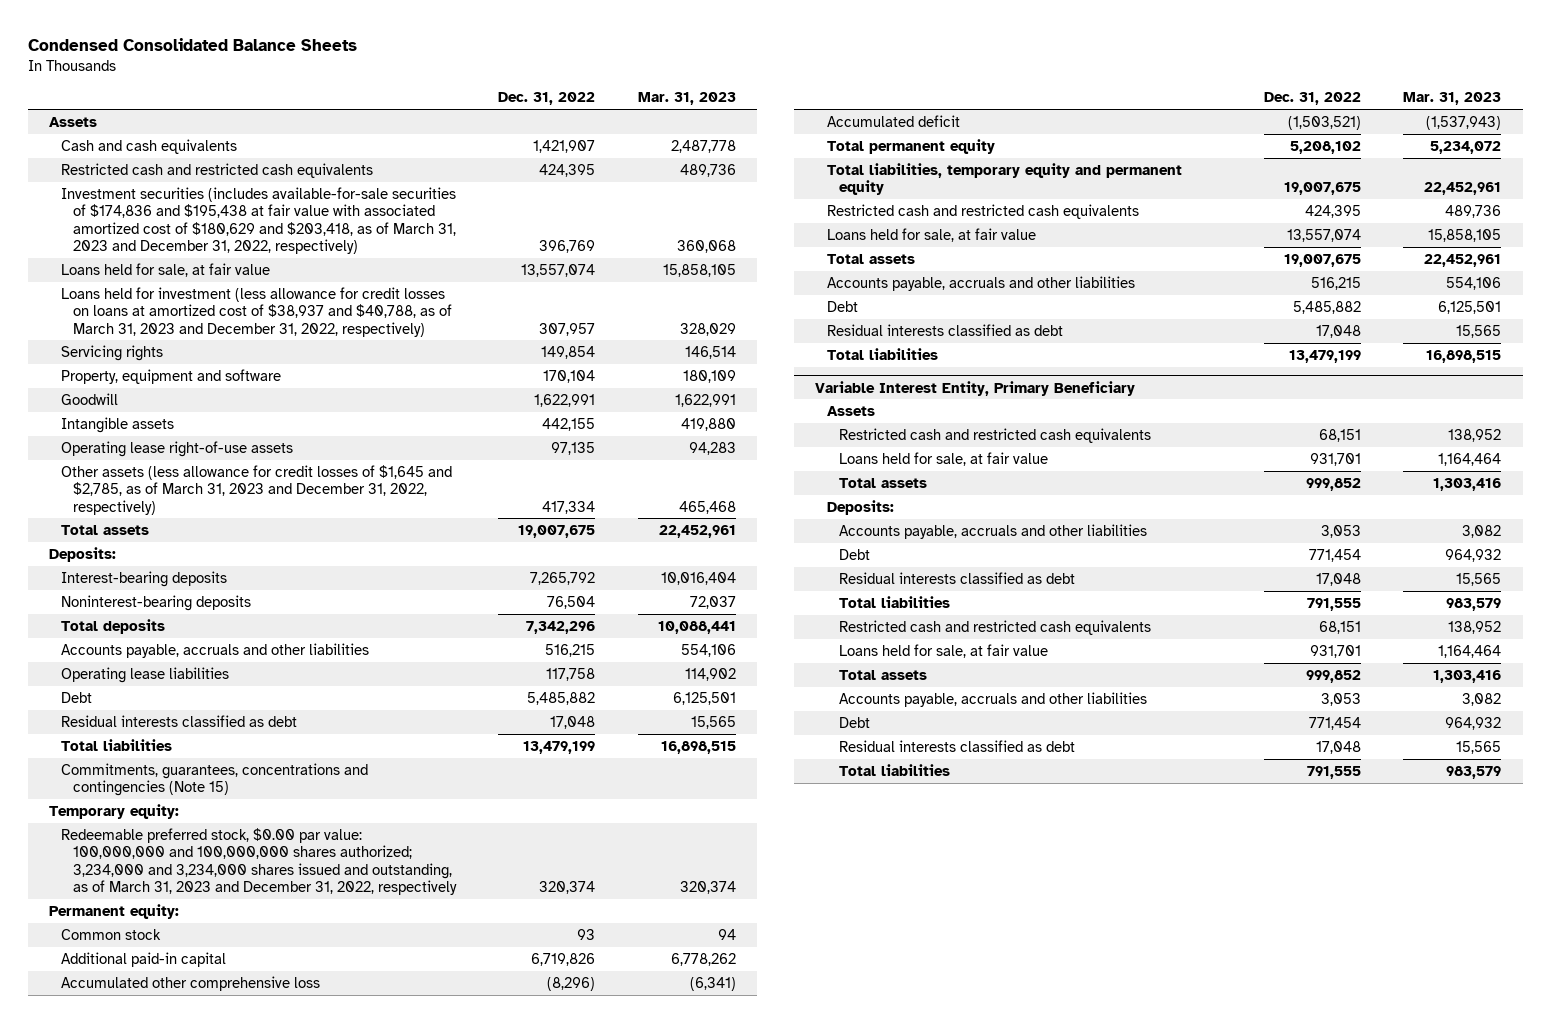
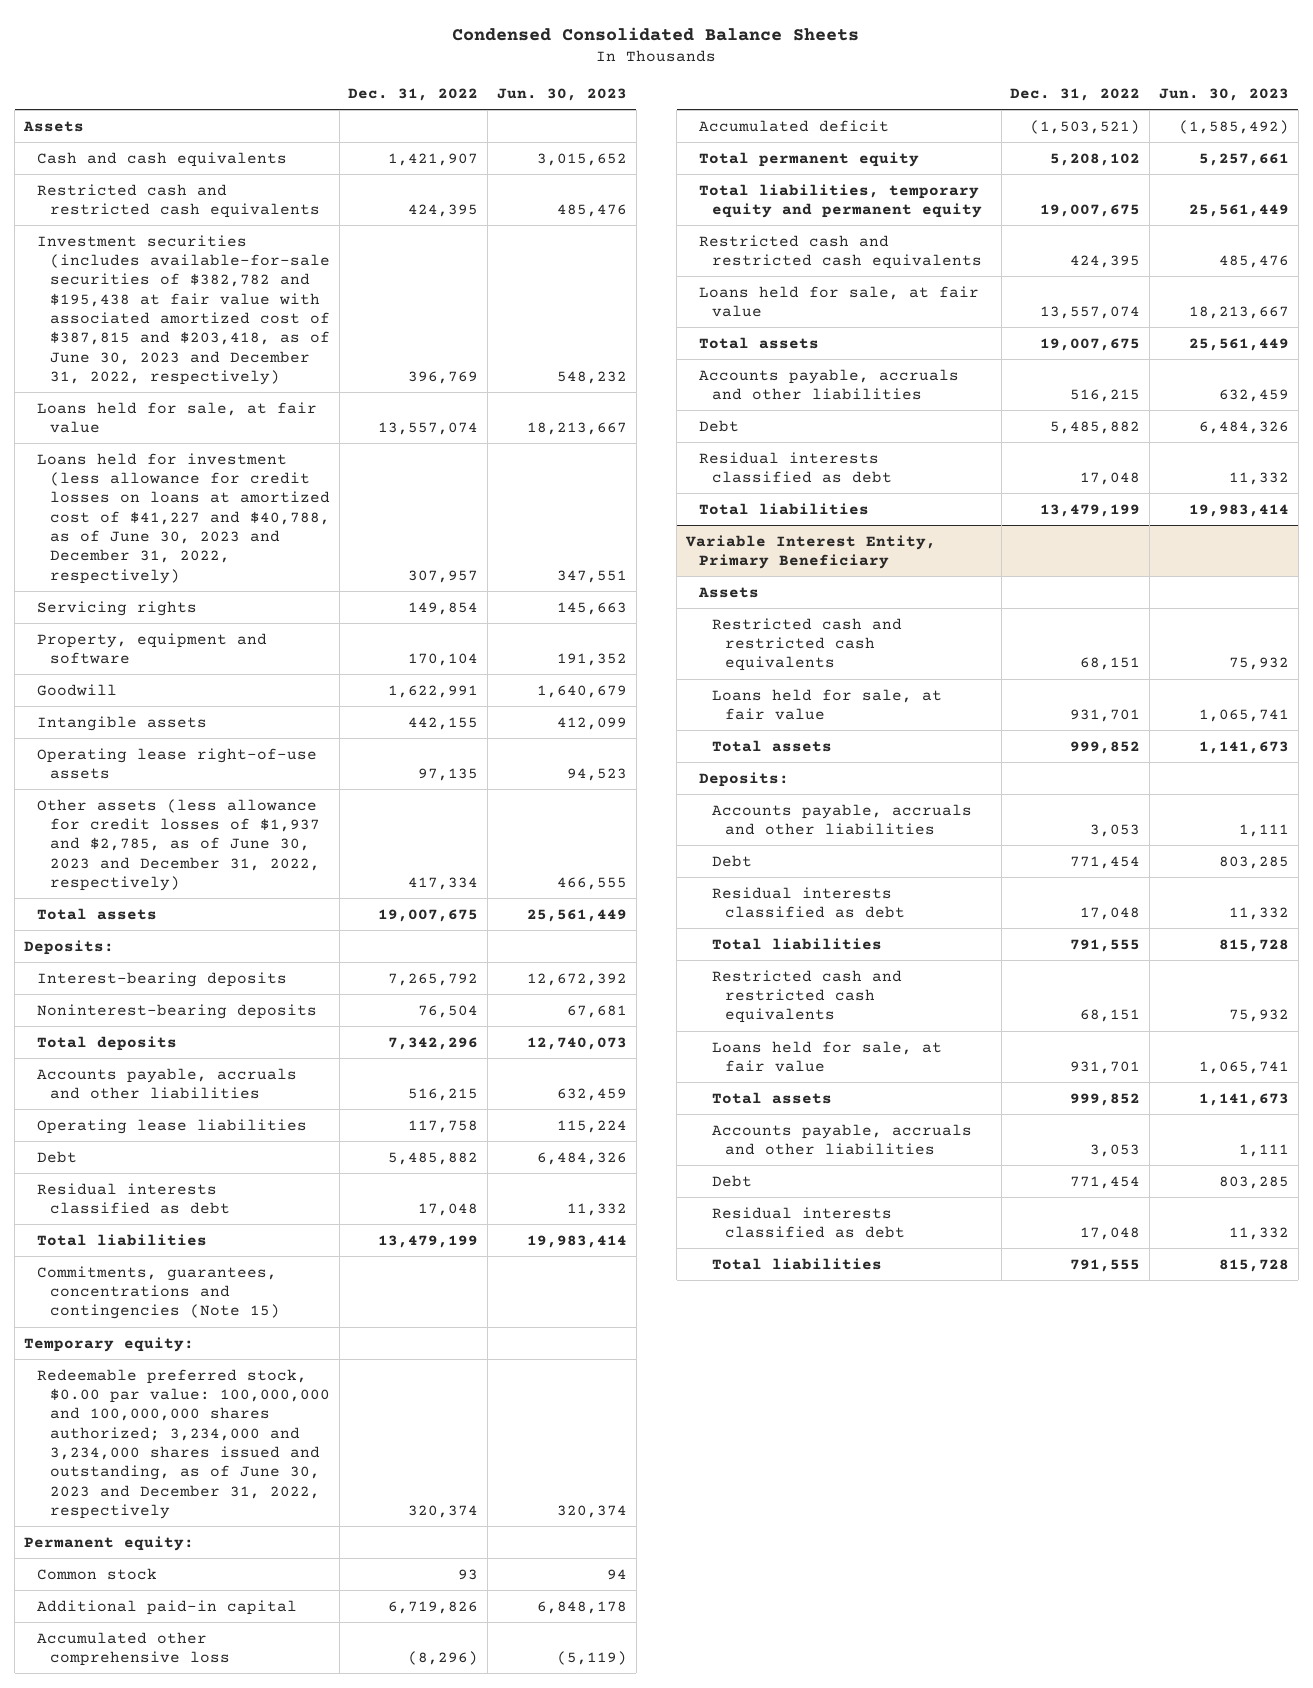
[637,92,736,106] Mar. 31, 2023 -> none
none -> [497,87,628,101] Jun. 30, 2023
[60,186,456,255] Investment securities (includes available-for-sale securities of $174,836 and $195,438 at fair value with associated amortized cost of $180,629 and $203,418, as of March 31, 2023 and December 31, 2022, respectively) -> [36,234,330,386] Investment securities (includes available-for-sale securities of $382,782 and $195,438 at fair value with associated amortized cost of $387,815 and $203,418, as of June 30, 2023 and December 31, 2022, respectively)
[60,286,452,337] Loans held for investment (less allowance for credit losses on loans at amortized cost of $38,937 and $40,788, as of March 31, 2023 and December 31, 2022, respectively) -> [36,452,330,584] Loans held for investment (less allowance for credit losses on loans at amortized cost of $41,227 and $40,788, as of June 30, 2023 and December 31, 2022, respectively)
[60,464,452,515] Other assets (less allowance for credit losses of $1,645 and $2,785, as of March 31, 2023 and December 31, 2022, respectively) -> [36,798,320,891] Other assets (less allowance for credit losses of $1,937 and $2,785, as of June 30, 2023 and December 31, 2022, respectively)
[60,827,457,896] Redeemable preferred stock, $0.00 par value: 100,000,000 and 100,000,000 shares authorized; 3,234,000 and 3,234,000 shares issued and outstanding, as of March 31, 2023 and December 31, 2022, respectively -> [36,1368,330,1520] Redeemable preferred stock, $0.00 par value: 100,000,000 and 100,000,000 shares authorized; 3,234,000 and 3,234,000 shares issued and outstanding, as of June 30, 2023 and December 31, 2022, respectively

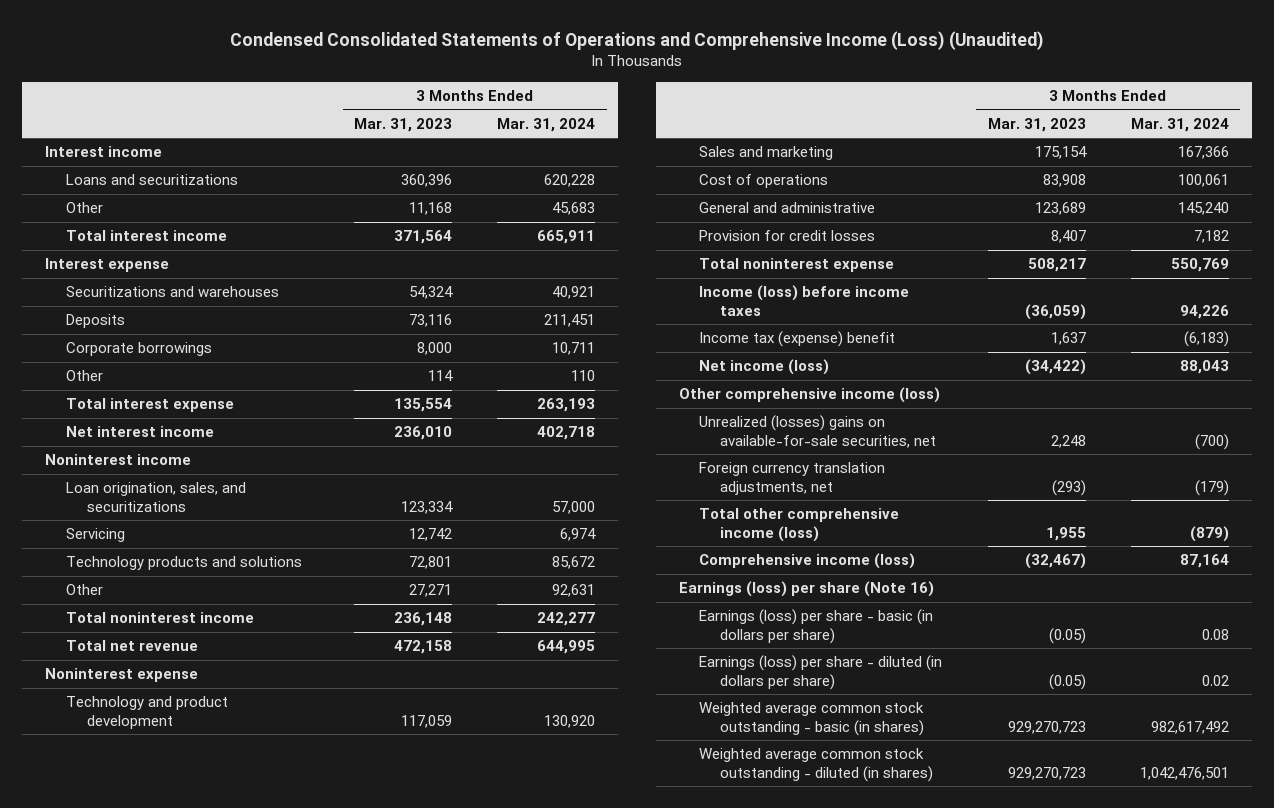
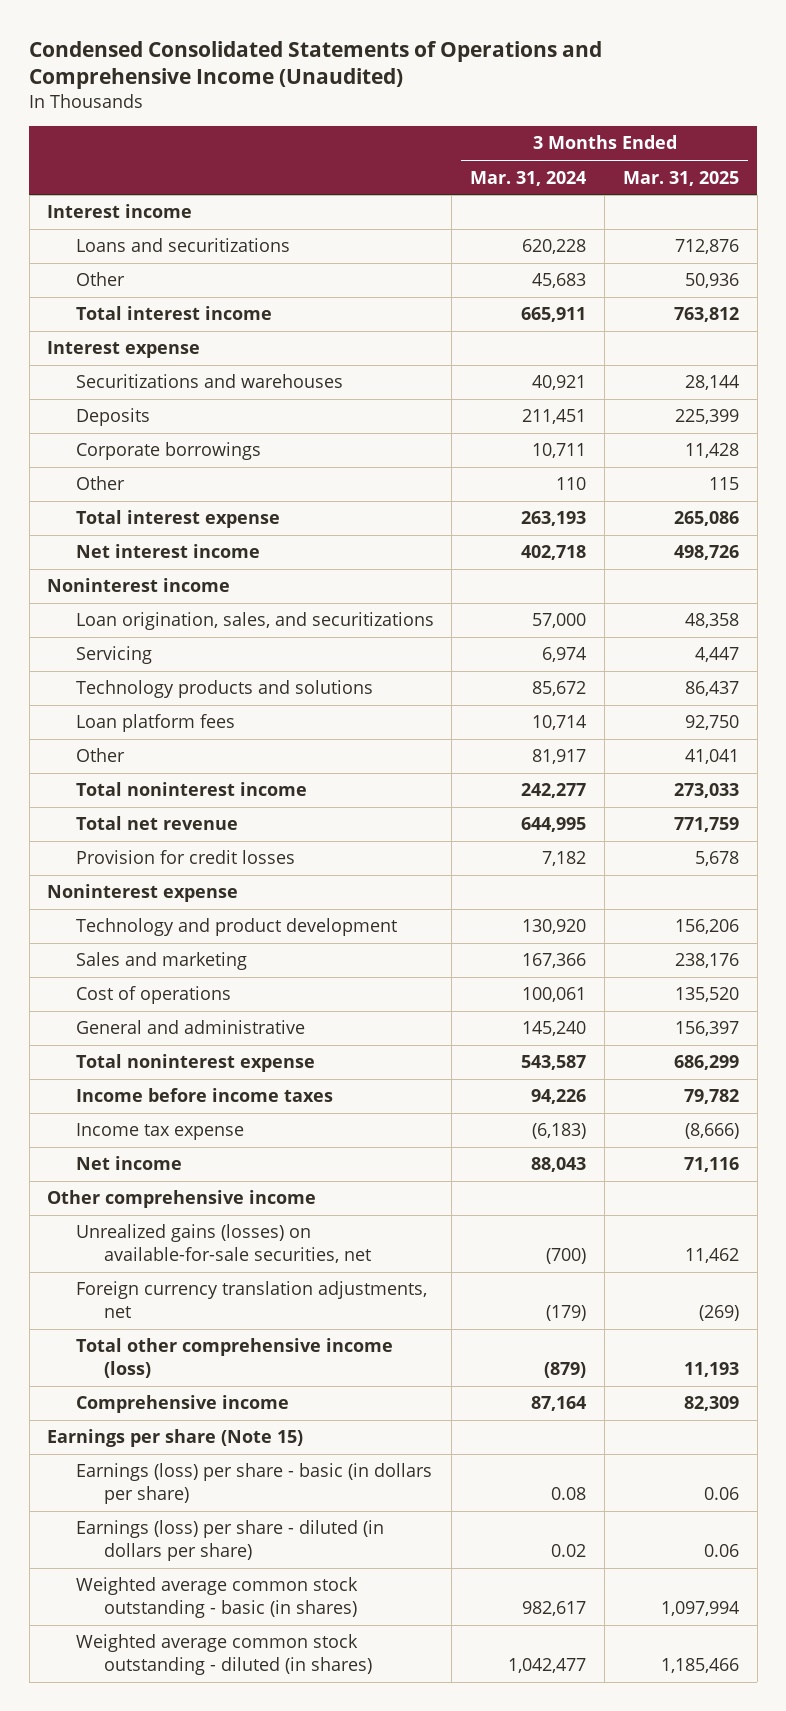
[229,30,1044,50] Condensed Consolidated Statements of Operations and Comprehensive Income (Loss) (Unaudited) -> [29,40,603,90] Condensed Consolidated Statements of Operations and Comprehensive Income (Unaudited)
[354,117,453,132] Mar. 31, 2023 -> none
none -> [622,170,739,186] Mar. 31, 2025
none -> [75,714,235,733] Loan platform fees
[552,584,596,598] 92,631 -> [532,749,587,765] 81,917
[699,230,876,242] Provision for credit losses -> [75,850,295,865] Provision for credit losses
[1170,258,1229,273] 550,769 -> [521,1055,587,1071] 543,587
[699,285,910,316] Income (loss) before income taxes -> [75,1088,333,1103] Income before income taxes
[699,331,896,348] Income tax (expense) benefit -> [75,1123,244,1141] Income tax expense
[699,359,830,376] Net income (loss) -> [75,1156,182,1171] Net income
[678,387,940,404] Other comprehensive income (loss) -> [47,1190,317,1209] Other comprehensive income
[699,415,937,448] Unrealized (losses) gains on available-for-sale securities, net -> [75,1224,371,1263] Unrealized gains (losses) on available-for-sale securities, net
[699,553,916,570] Comprehensive income (loss) -> [75,1395,289,1414] Comprehensive income
[678,581,934,598] Earnings (loss) per share (Note 16) -> [47,1429,304,1448] Earnings per share (Note 15)
[1150,720,1229,734] 982,617,492 -> [522,1600,587,1616] 982,617
[1139,766,1229,780] 1,042,476,501 -> [508,1657,587,1673] 1,042,477

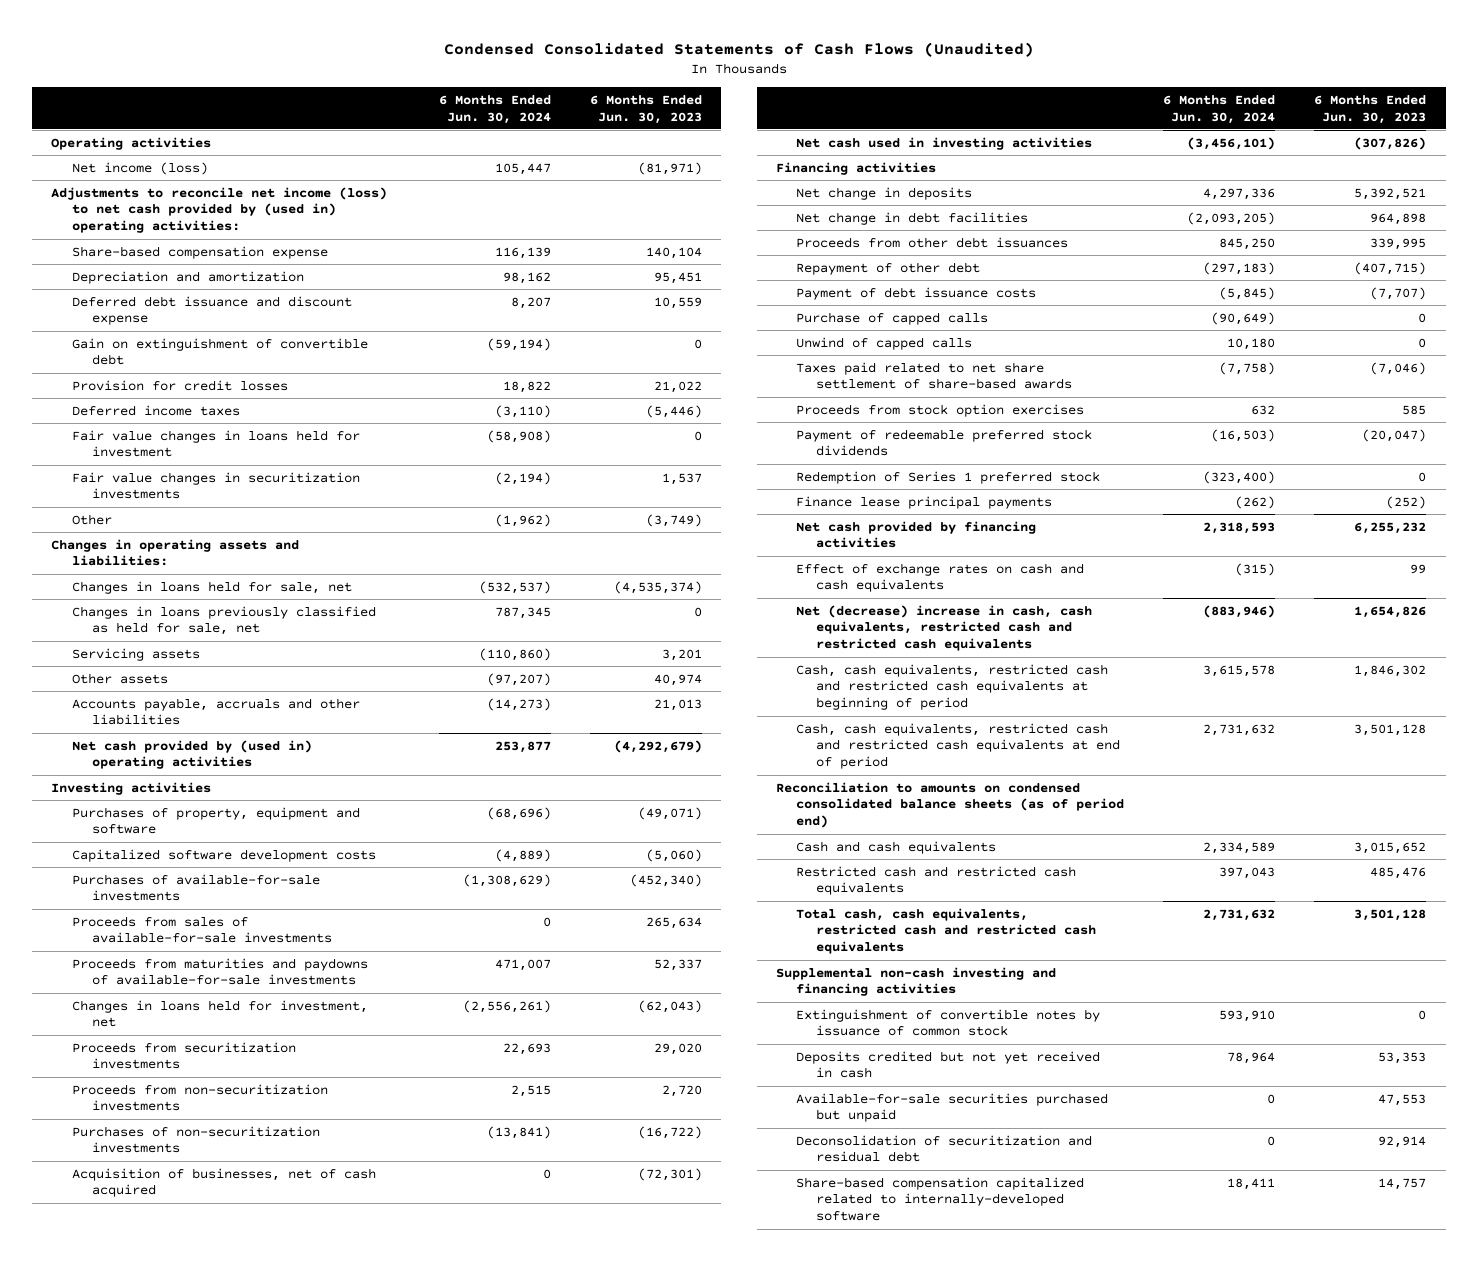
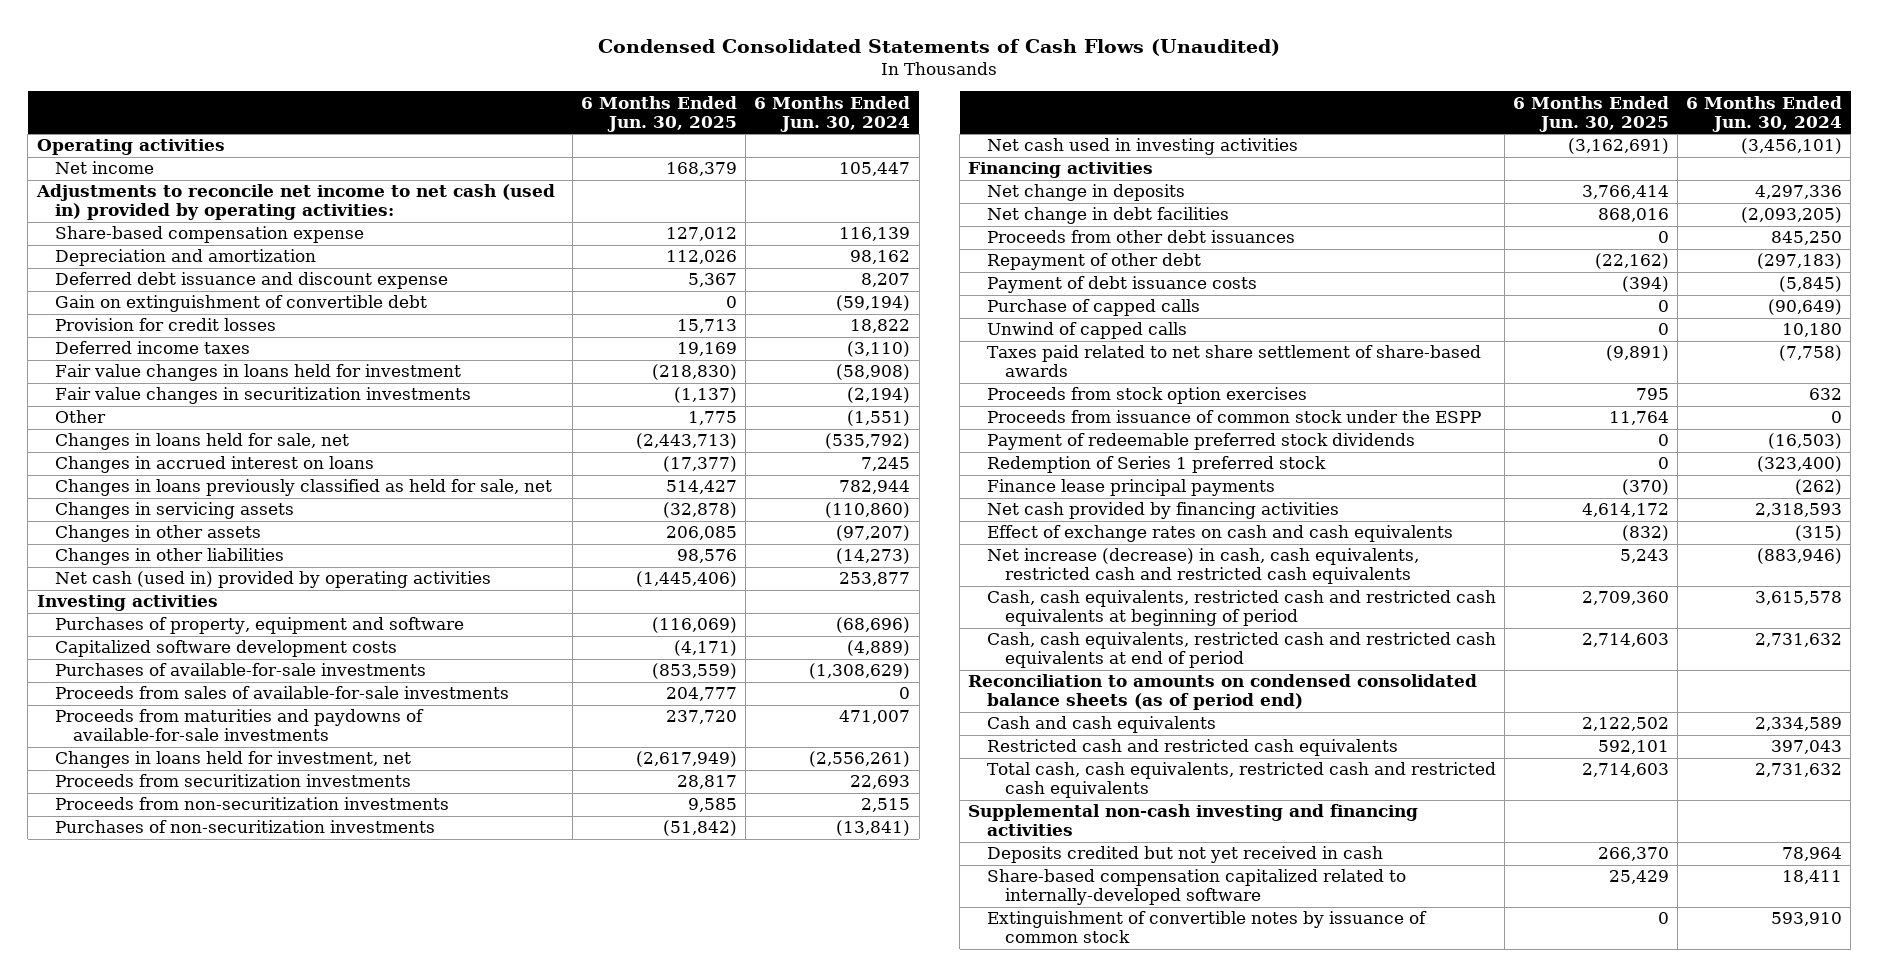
[589,94,702,124] 6 Months Ended Jun. 30, 2023 -> none
none -> [581,95,738,132] 6 Months Ended Jun. 30, 2025
[71,161,208,175] Net income (loss) -> [54,161,154,175] Net income
[51,186,388,234] Adjustments to reconcile net income (loss) to net cash provided by (used in) operating activities: -> [35,184,555,221] Adjustments to reconcile net income to net cash (used in) provided by operating activities:
[51,538,300,567] Changes in operating assets and liabilities: -> none
[494,513,551,527] (1,962) -> [847,410,911,427] (1,551)
[478,580,551,594] (532,537) -> [825,433,911,450] (535,792)
none -> [54,456,374,474] Changes in accrued interest on loans
[494,606,551,619] 787,345 -> [839,480,911,495] 782,944
[71,647,200,661] Servicing assets -> [54,502,294,520] Changes in servicing assets
[71,672,168,684] Other assets -> [54,525,261,543] Changes in other assets
[71,697,360,726] Accounts payable, accruals and other liabilities -> [54,548,284,566] Changes in other liabilities
[71,739,312,770] Net cash provided by (used in) operating activities -> [54,571,491,589] Net cash (used in) provided by operating activities
[71,1167,376,1198] Acquisition of businesses, net of cash acquired -> none
none -> [986,410,1481,424] Proceeds from issuance of common stock under the ESPP
[796,604,1093,652] Net (decrease) increase in cash, cash equivalents, restricted cash and restricted cash equivalents -> [986,548,1419,585] Net increase (decrease) in cash, cash equivalents, restricted cash and restricted cash equivalents
[796,1092,1109,1123] Available-for-sale securities purchased but unpaid -> none
[796,1134,1093,1163] Deconsolidation of securitization and residual debt -> none
[796,1008,1101,1037] Extinguishment of convertible notes by issuance of common stock -> [986,911,1427,944] Extinguishment of convertible notes by issuance of common stock

